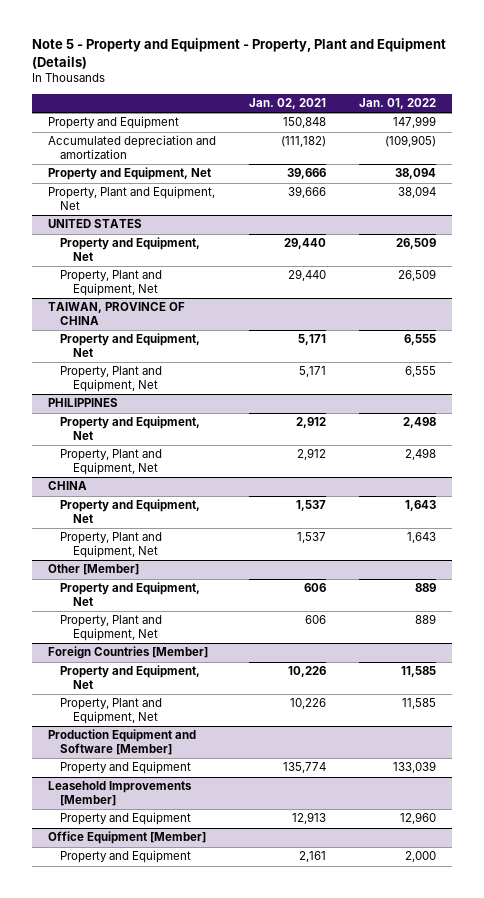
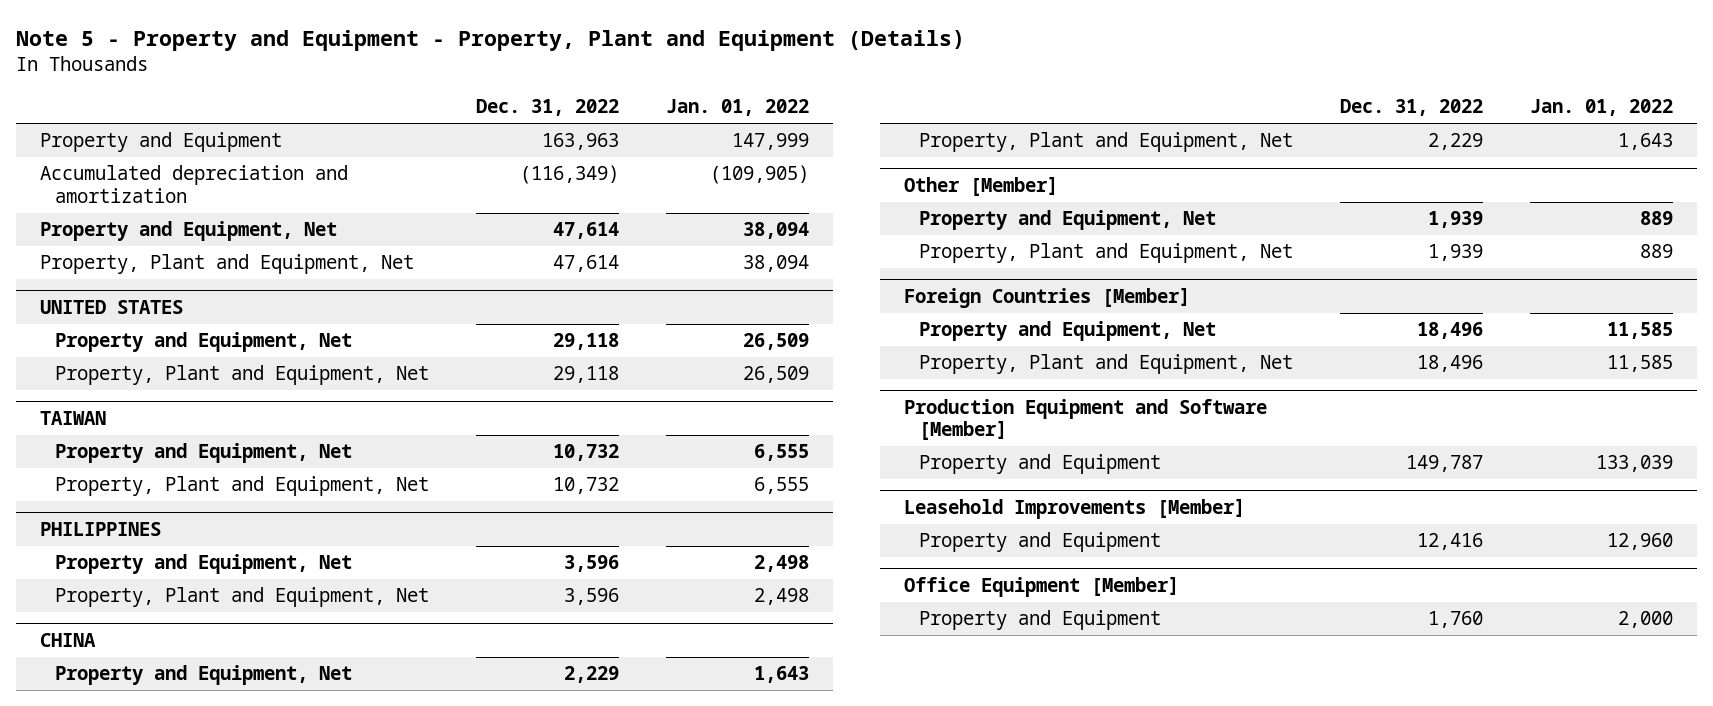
[249,98,327,110] Jan. 02, 2021 -> none
none -> [476,99,620,117] Dec. 31, 2022
[48,302,186,325] TAIWAN, PROVINCE OF CHINA -> [39,410,106,425] TAIWAN

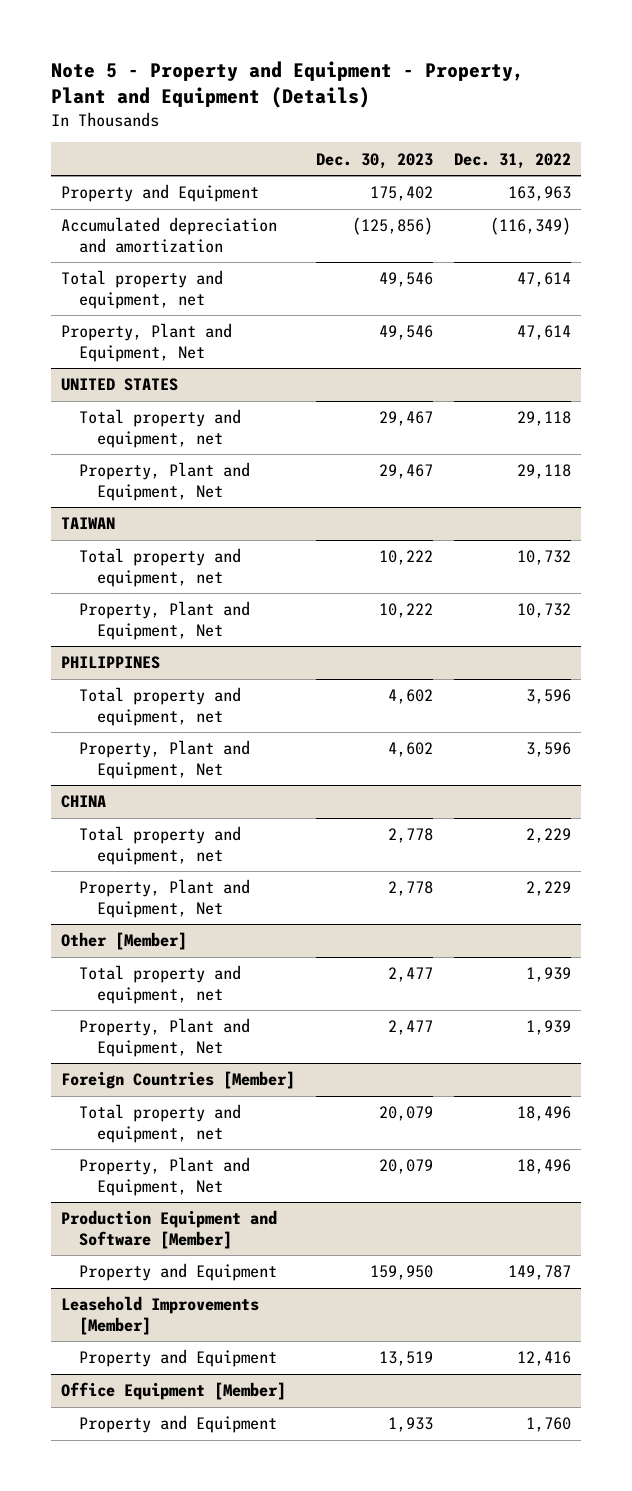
[666,99,810,117] Jan. 01, 2022 -> none
none -> [315,152,433,169] Dec. 30, 2023
[39,221,337,242] Property and Equipment, Net -> [61,270,224,309] Total property and equipment, net
[54,332,352,353] Property and Equipment, Net -> [79,409,242,448] Total property and equipment, net
[54,443,352,464] Property and Equipment, Net -> [79,548,242,587] Total property and equipment, net
[54,554,352,575] Property and Equipment, Net -> [79,687,242,726] Total property and equipment, net
[54,665,352,686] Property and Equipment, Net -> [79,826,242,865] Total property and equipment, net
[918,210,1216,231] Property and Equipment, Net -> [79,965,242,1004] Total property and equipment, net
[918,321,1216,342] Property and Equipment, Net -> [79,1104,242,1143] Total property and equipment, net

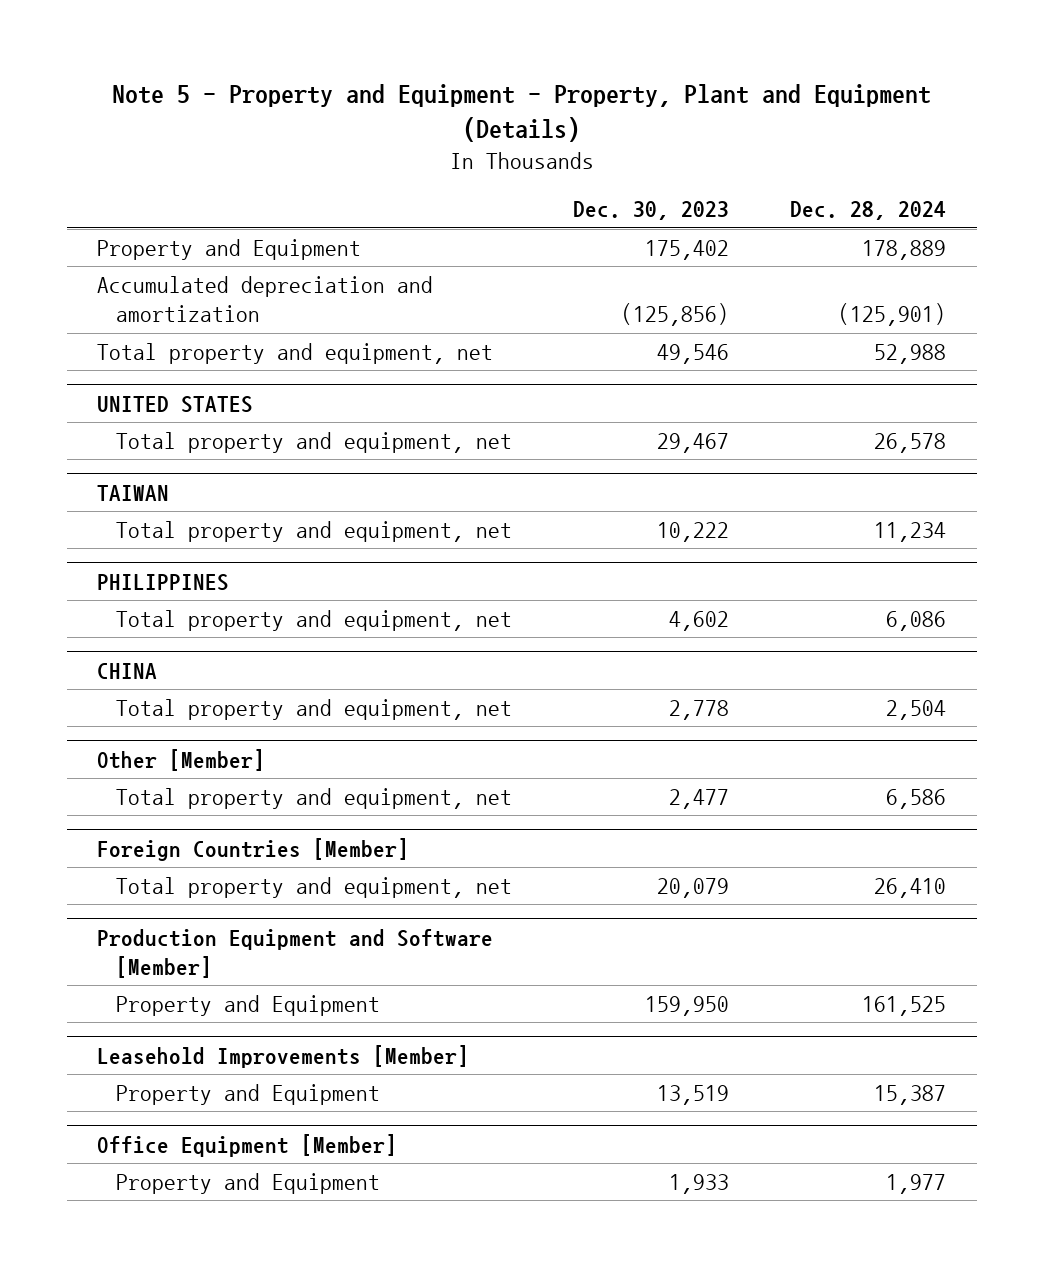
[453,152,571,169] Dec. 31, 2022 -> none
none -> [790,201,947,221] Dec. 28, 2024
[61,323,233,362] Property, Plant and Equipment, Net -> none
[79,462,251,501] Property, Plant and Equipment, Net -> none
[79,601,251,640] Property, Plant and Equipment, Net -> none
[79,740,251,779] Property, Plant and Equipment, Net -> none
[79,879,251,918] Property, Plant and Equipment, Net -> none
[79,1018,251,1057] Property, Plant and Equipment, Net -> none
[79,1157,251,1196] Property, Plant and Equipment, Net -> none

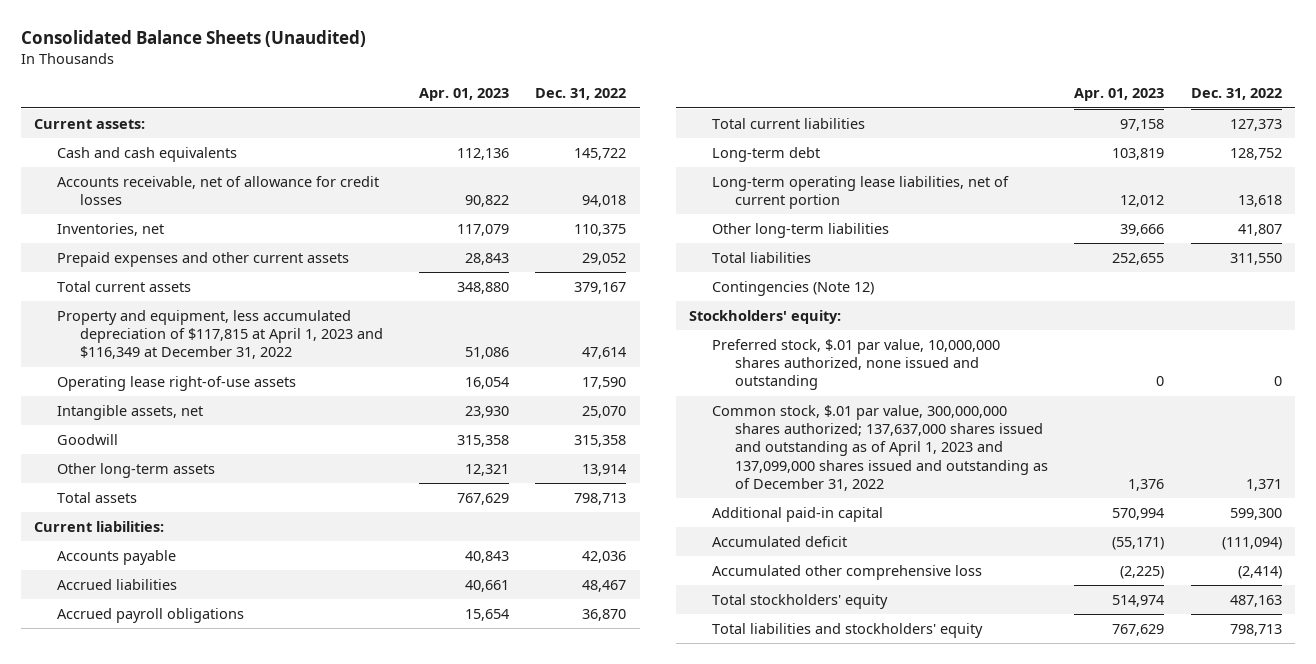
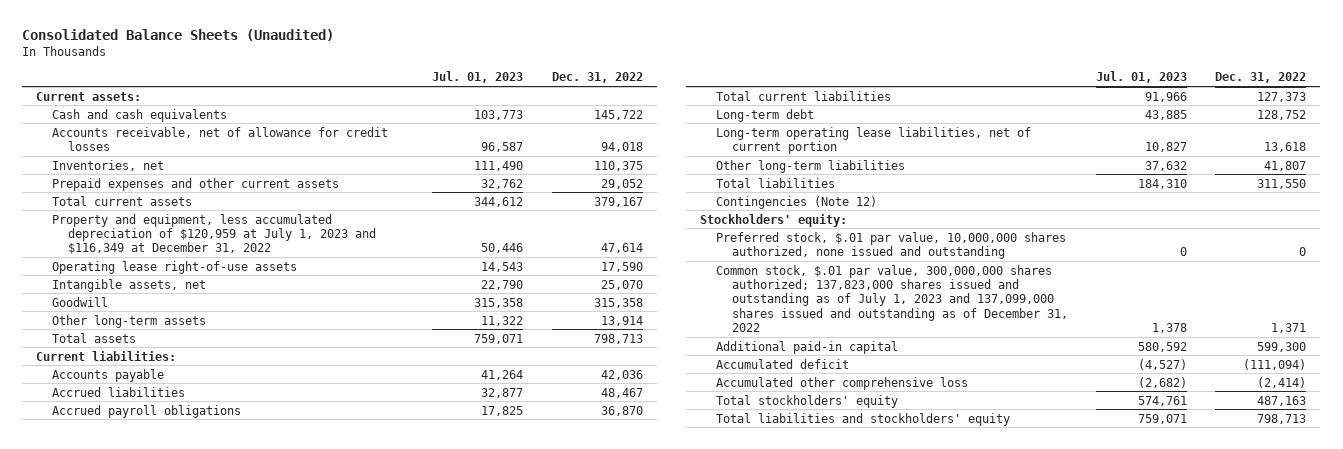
[419,88,510,102] Apr. 01, 2023 -> none
none -> [432,71,524,84] Jul. 01, 2023
[57,309,384,360] Property and equipment, less accumulated depreciation of $117,815 at April 1, 2023 and $116,349 at December 31, 2022 -> [52,213,377,255] Property and equipment, less accumulated depreciation of $120,959 at July 1, 2023 and $116,349 at December 31, 2022
[712,404,1049,492] Common stock, $.01 par value, 300,000,000 shares authorized; 137,637,000 shares issued and outstanding as of April 1, 2023 and 137,099,000 shares issued and outstanding as of December 31, 2022 -> [715,264,1068,333] Common stock, $.01 par value, 300,000,000 shares authorized; 137,823,000 shares issued and outstanding as of July 1, 2023 and 137,099,000 shares issued and outstanding as of December 31, 2022

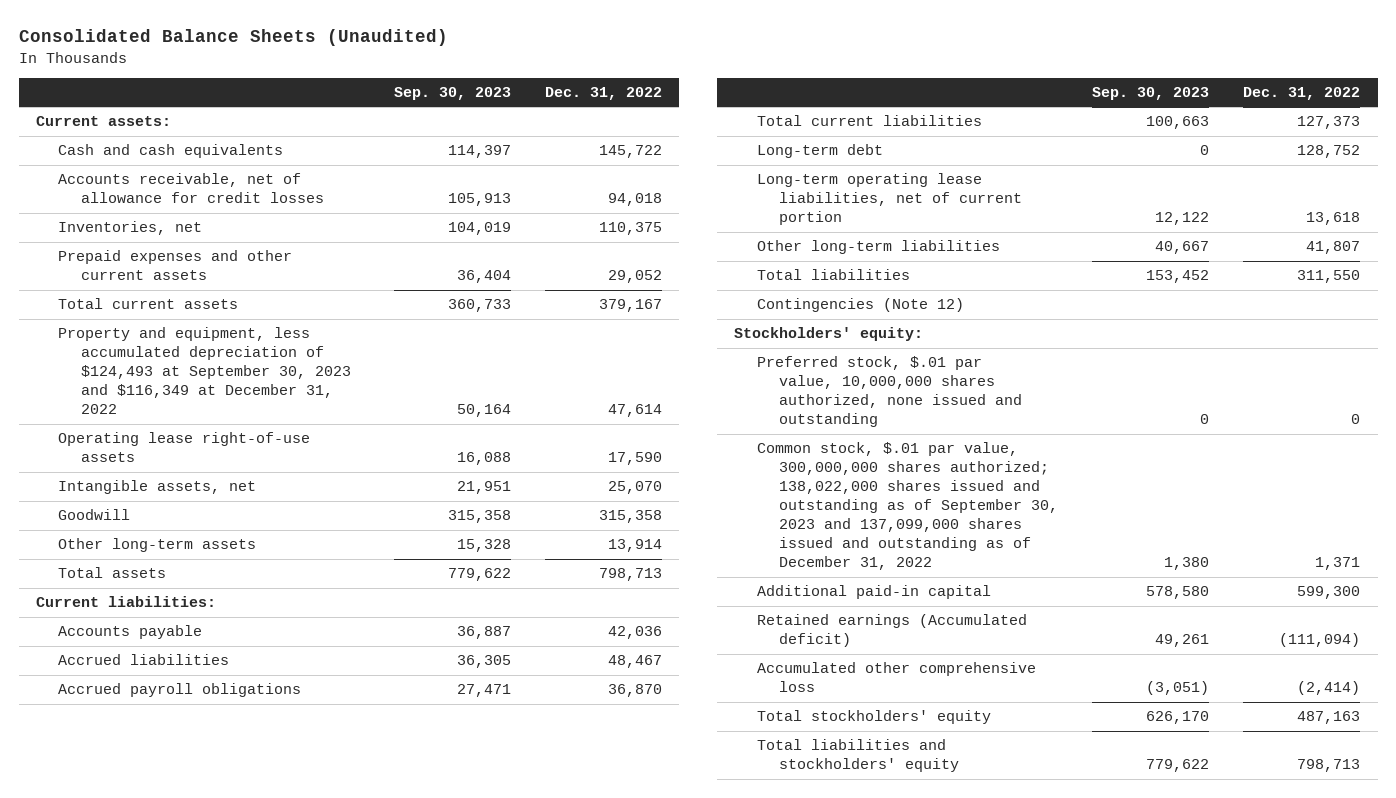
[432,71,524,84] Jul. 01, 2023 -> none
none -> [394,86,512,100] Sep. 30, 2023
[52,213,377,255] Property and equipment, less accumulated depreciation of $120,959 at July 1, 2023 and $116,349 at December 31, 2022 -> [58,327,351,415] Property and equipment, less accumulated depreciation of $124,493 at September 30, 2023 and $116,349 at December 31, 2022
[715,264,1068,333] Common stock, $.01 par value, 300,000,000 shares authorized; 137,823,000 shares issued and outstanding as of July 1, 2023 and 137,099,000 shares issued and outstanding as of December 31, 2022 -> [756,442,1059,571] Common stock, $.01 par value, 300,000,000 shares authorized; 138,022,000 shares issued and outstanding as of September 30, 2023 and 137,099,000 shares issued and outstanding as of December 31, 2022
[715,358,849,369] Accumulated deficit -> [756,614,1027,648] Retained earnings (Accumulated deficit)

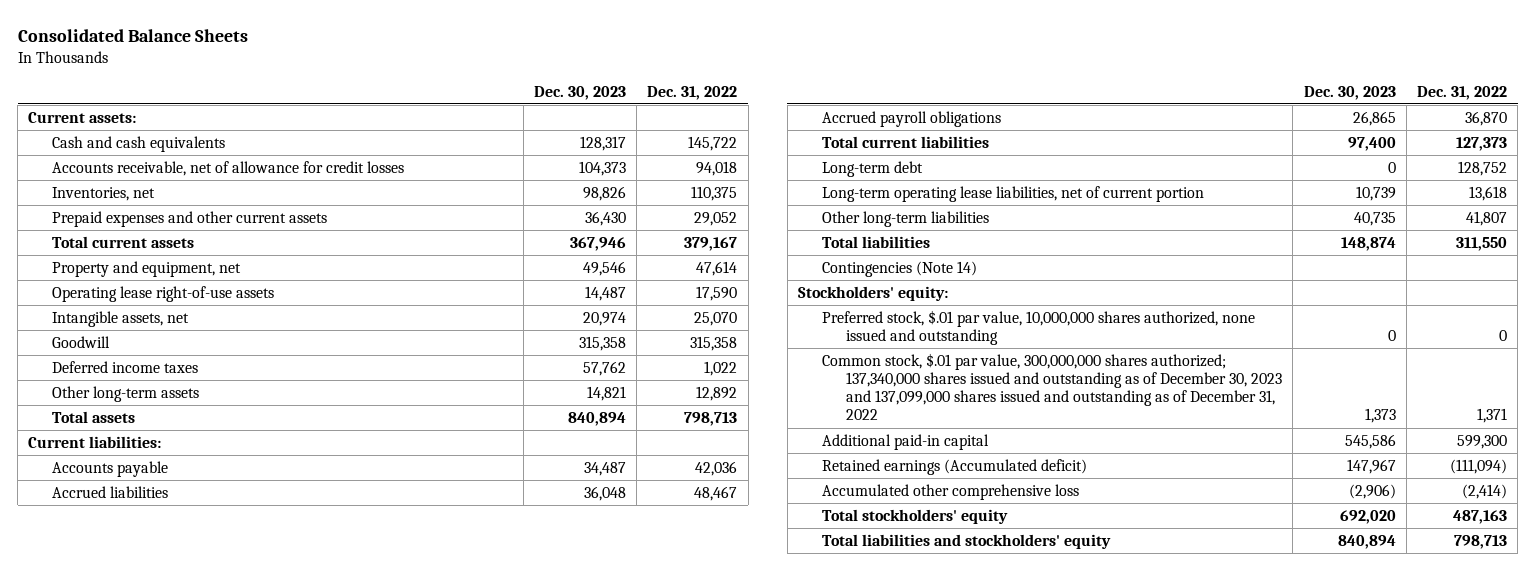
[18,29,448,47] Consolidated Balance Sheets (Unaudited) -> [17,29,248,43] Consolidated Balance Sheets
[394,86,512,100] Sep. 30, 2023 -> none
none -> [533,85,626,100] Dec. 30, 2023
[58,327,351,415] Property and equipment, less accumulated depreciation of $124,493 at September 30, 2023 and $116,349 at December 31, 2022 -> [52,260,242,277] Property and equipment, net
none -> [52,360,199,373] Deferred income taxes
[608,539,663,553] 13,914 -> [696,385,738,401] 12,892
[756,298,964,313] Contingencies (Note 12) -> [822,260,978,277] Contingencies (Note 14)
[756,442,1059,571] Common stock, $.01 par value, 300,000,000 shares authorized; 138,022,000 shares issued and outstanding as of September 30, 2023 and 137,099,000 shares issued and outstanding as of December 31, 2022 -> [822,352,1283,421] Common stock, $.01 par value, 300,000,000 shares authorized; 137,340,000 shares issued and outstanding as of December 30, 2023 and 137,099,000 shares issued and outstanding as of December 31, 2022

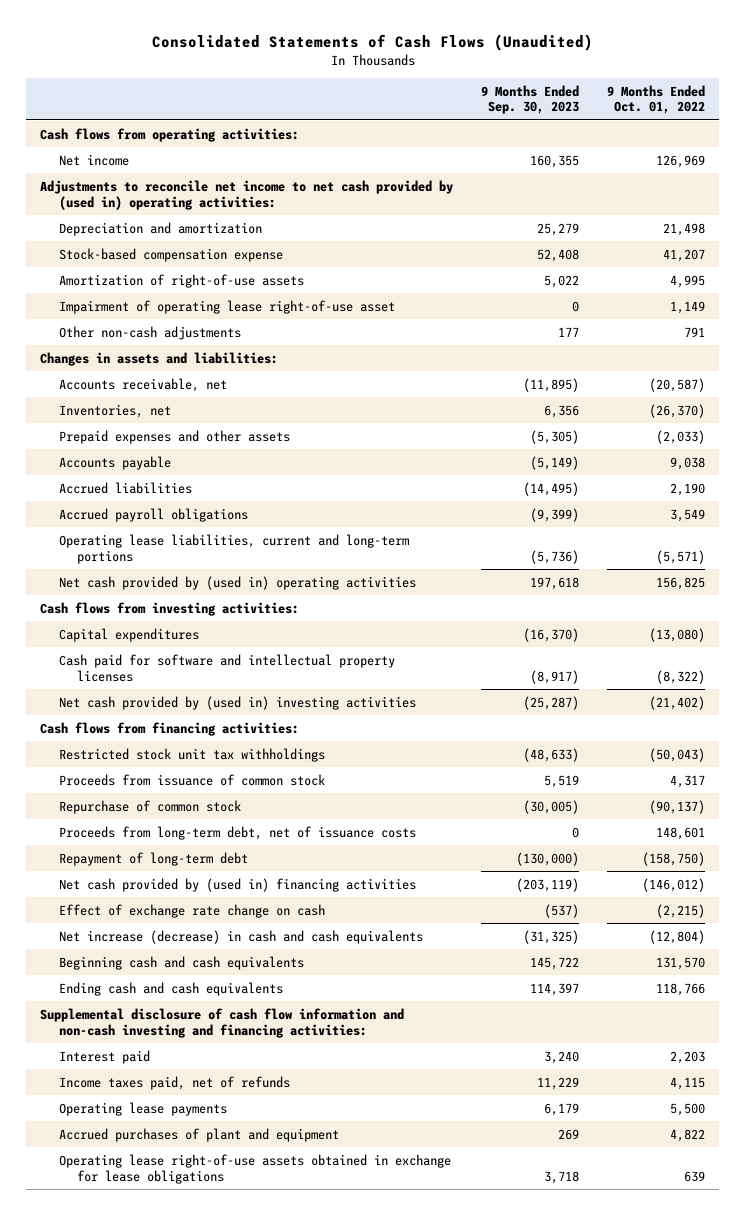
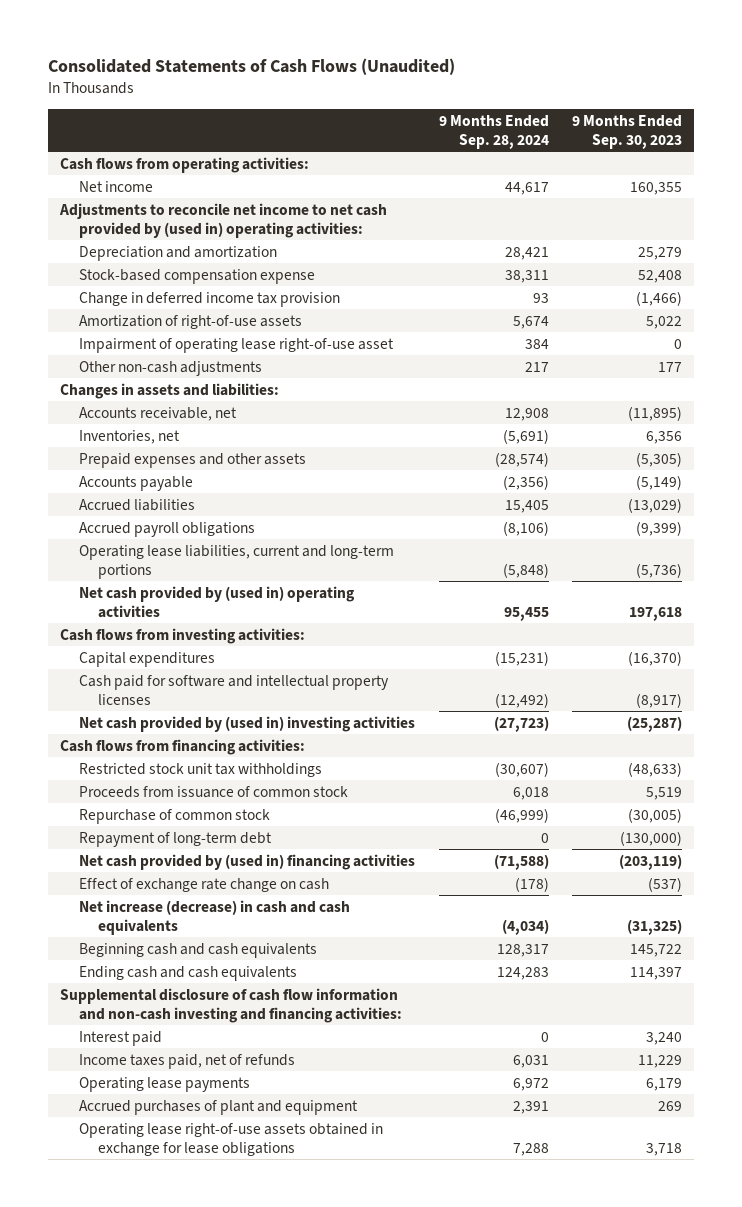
[607,84,706,115] 9 Months Ended Oct. 01, 2022 -> none
none -> [438,114,549,149] 9 Months Ended Sep. 28, 2024
none -> [79,291,341,307] Change in deferred income tax provision
[523,481,580,496] (14,495) -> [628,497,683,513] (13,029)
[58,825,416,840] Proceeds from long-term debt, net of issuance costs -> none

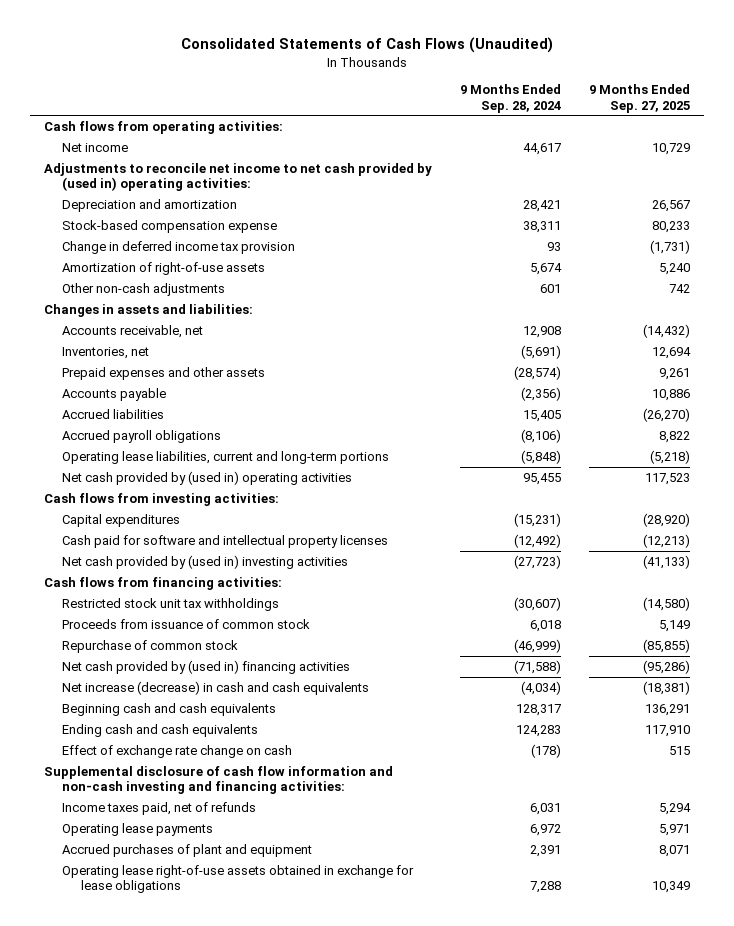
[572,114,683,149] 9 Months Ended Sep. 30, 2023 -> none
none -> [589,84,691,113] 9 Months Ended Sep. 27, 2025
[79,337,395,353] Impairment of operating lease right-of-use asset -> none
[524,361,549,372] 217 -> [539,283,561,293] 601
[79,831,273,847] Repayment of long-term debt -> none
[79,877,330,892] Effect of exchange rate change on cash -> [62,744,293,758] Effect of exchange rate change on cash
[79,1030,163,1046] Interest paid -> none

